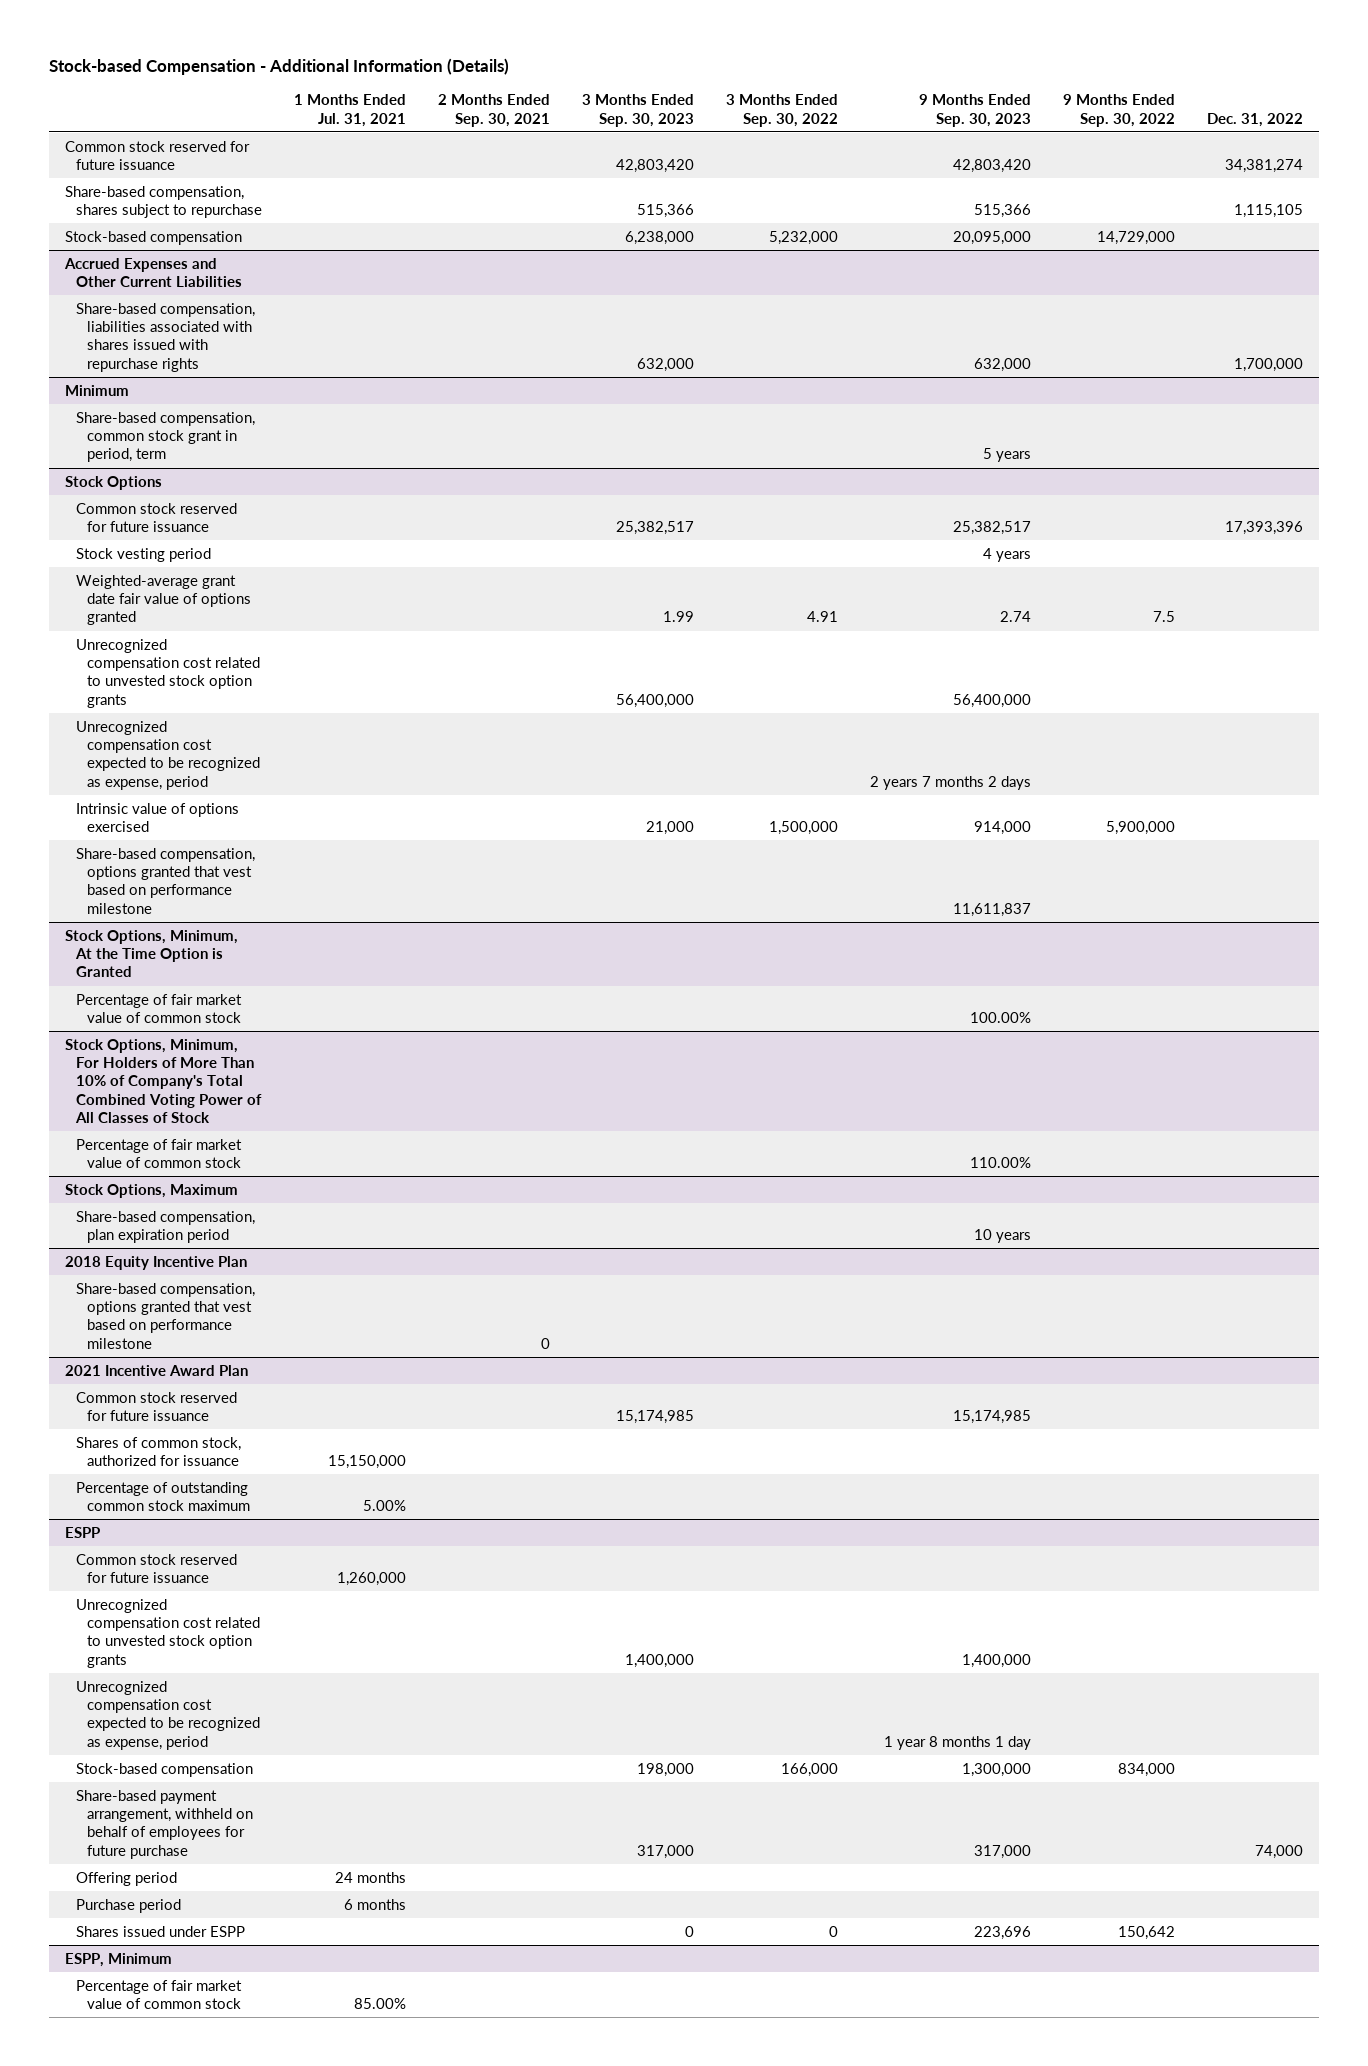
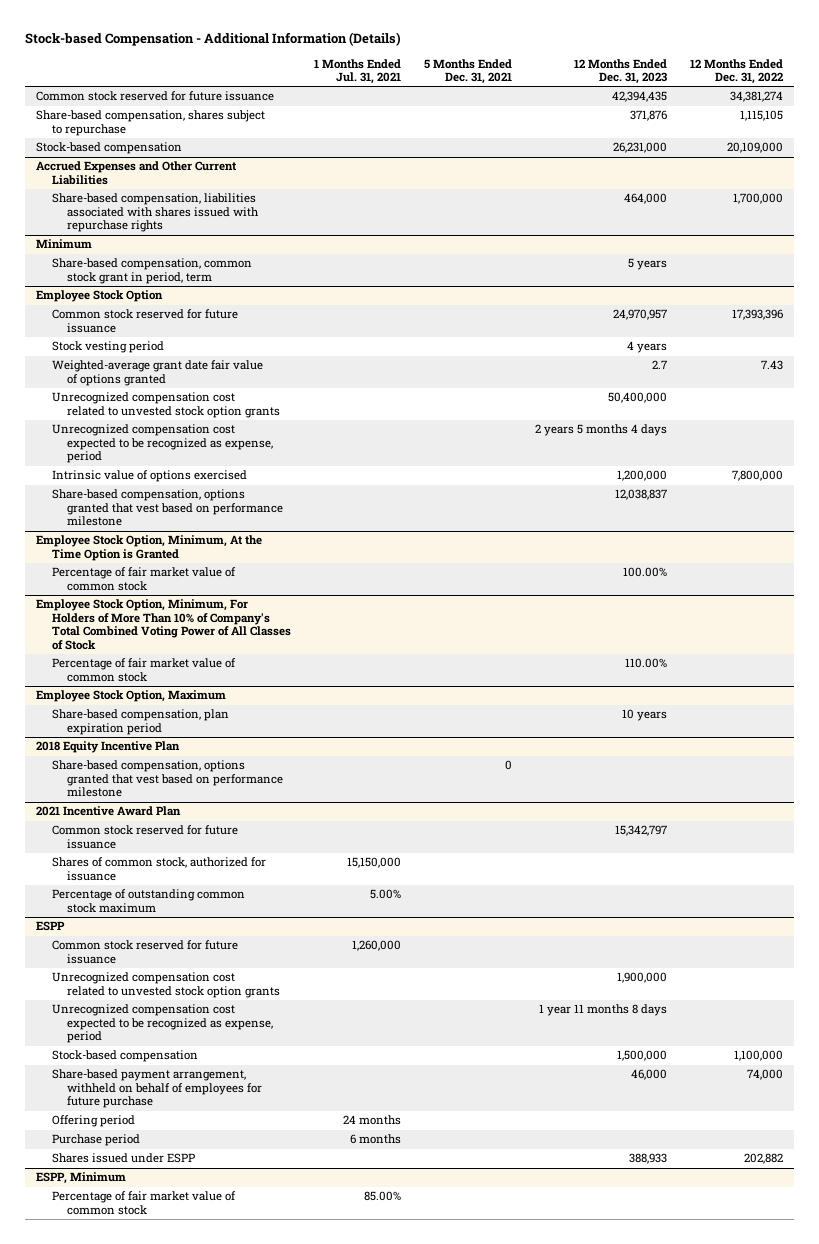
[437,94,550,127] 2 Months Ended Sep. 30, 2021 -> none
[581,94,694,127] 3 Months Ended Sep. 30, 2023 -> none
[725,94,838,127] 3 Months Ended Sep. 30, 2022 -> none
[918,94,1031,127] 9 Months Ended Sep. 30, 2023 -> none
[1062,94,1175,127] 9 Months Ended Sep. 30, 2022 -> none
[1206,112,1303,127] Dec. 31, 2022 -> none
none -> [423,58,512,85] 5 Months Ended Dec. 31, 2021
none -> [573,58,667,85] 12 Months Ended Dec. 31, 2023
none -> [689,58,783,85] 12 Months Ended Dec. 31, 2022
[65,475,163,490] Stock Options -> [36,290,164,303] Employee Stock Option
[65,929,239,978] Stock Options, Minimum, At the Time Option is Granted -> [36,535,263,561] Employee Stock Option, Minimum, At the Time Option is Granted
[65,1038,263,1124] Stock Options, Minimum, For Holders of More Than 10% of Company's Total Combined Voting Power of All Classes of Stock -> [36,599,291,650] Employee Stock Option, Minimum, For Holders of More Than 10% of Company's Total Combined Voting Power of All Classes of Stock
[65,1183,239,1198] Stock Options, Maximum -> [36,690,227,703] Employee Stock Option, Maximum

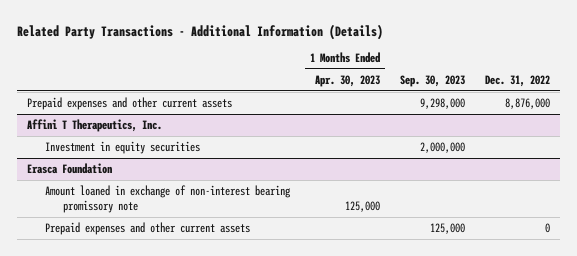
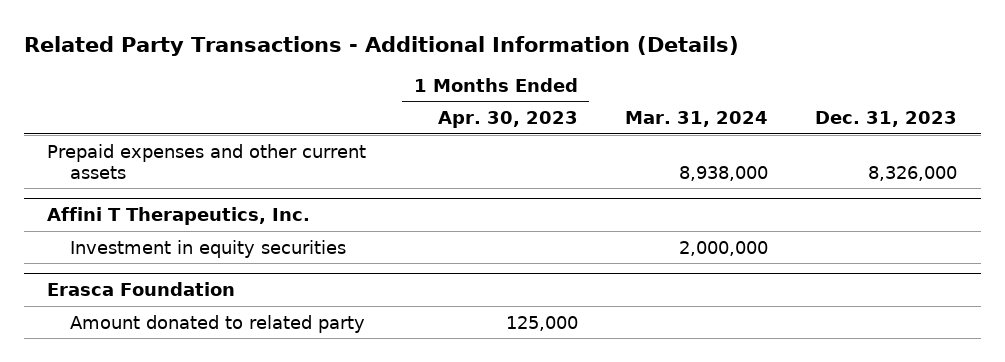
[400,74,466,87] Sep. 30, 2023 -> none
[485,74,551,87] Dec. 31, 2022 -> none
none -> [624,111,768,128] Mar. 31, 2024
none -> [815,111,958,128] Dec. 31, 2023
[45,221,251,235] Prepaid expenses and other current assets -> none
[45,184,292,214] Amount loaned in exchange of non-interest bearing promissory note -> [69,314,365,333] Amount donated to related party

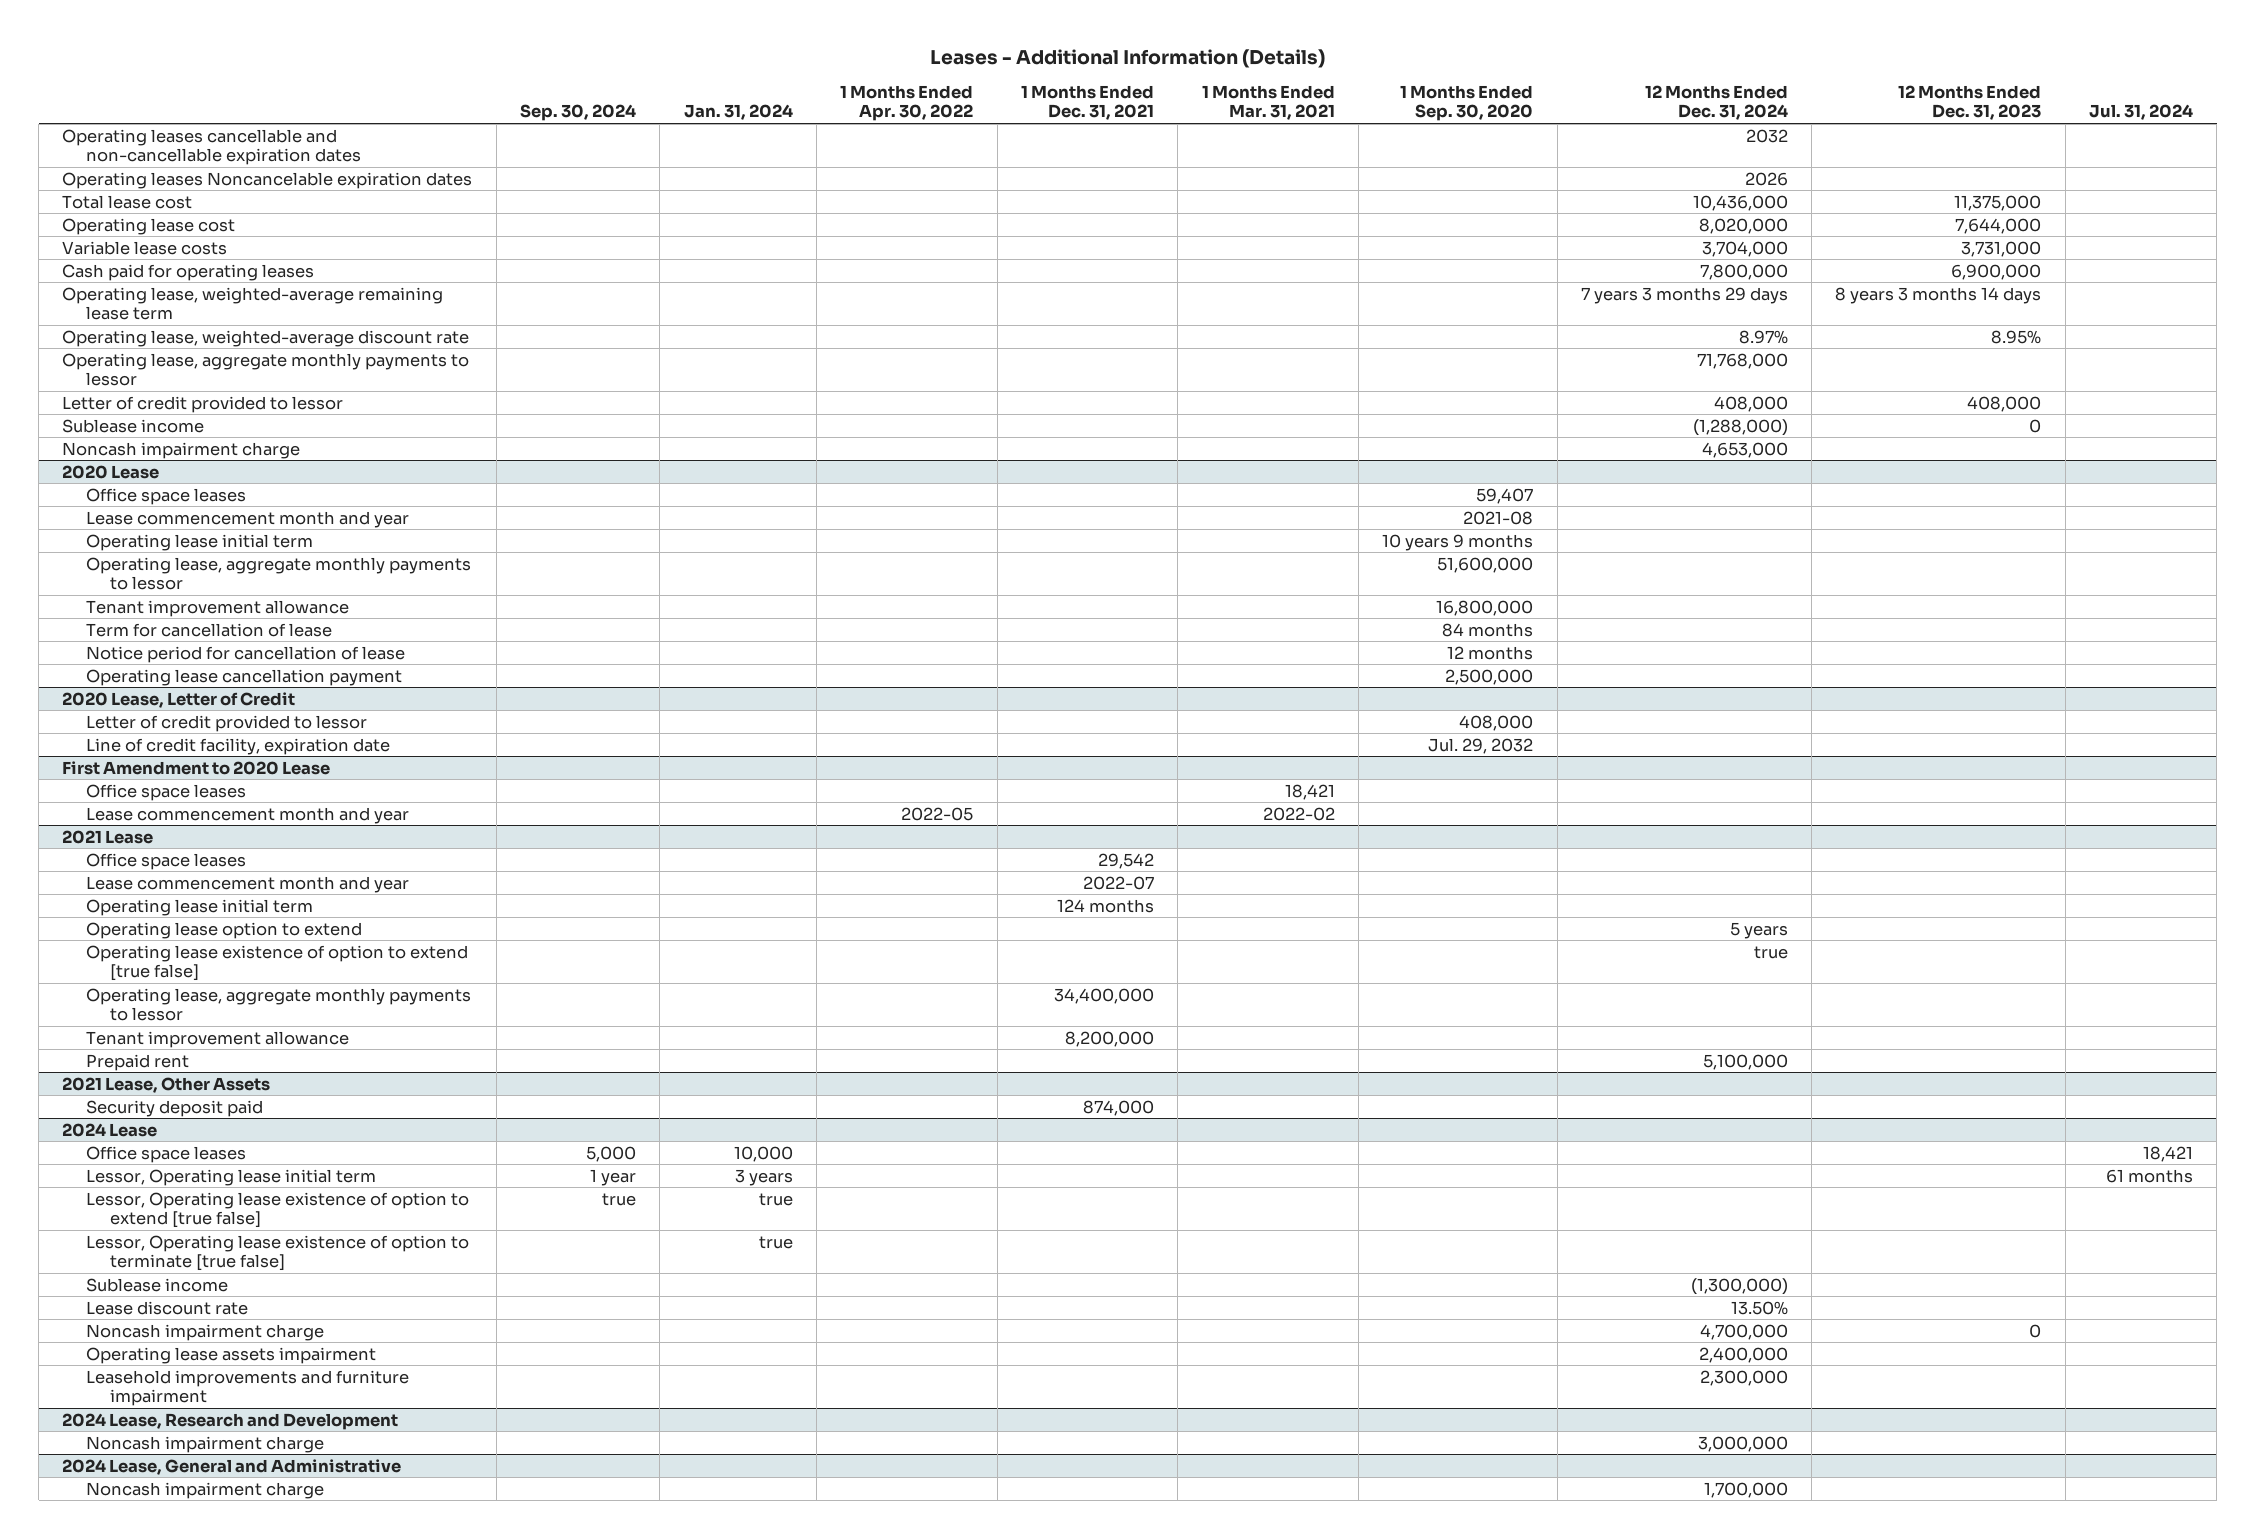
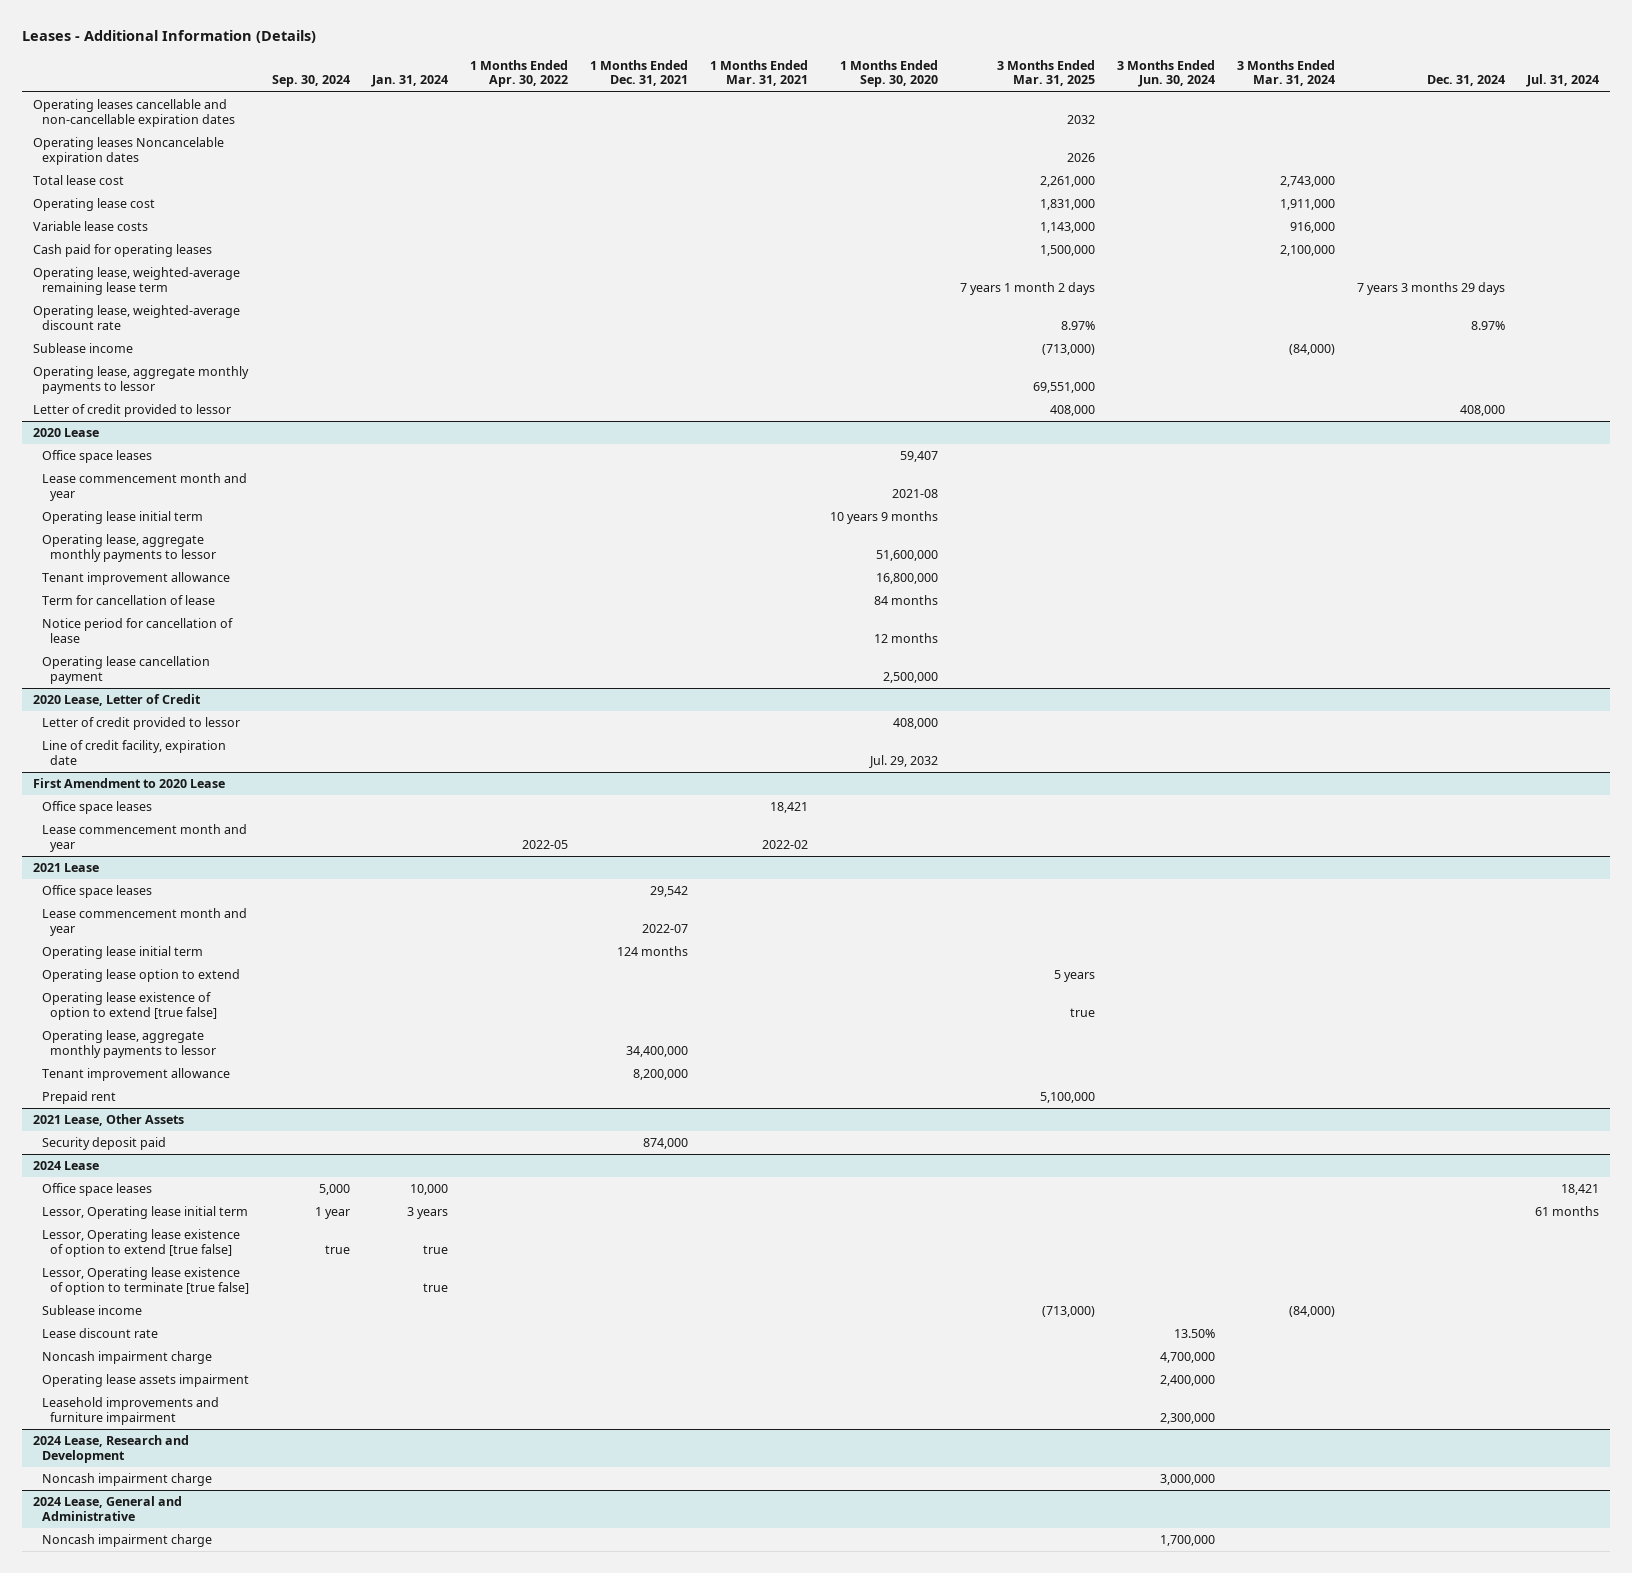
[1644,84,1788,121] 12 Months Ended Dec. 31, 2024 -> none
[1898,84,2042,121] 12 Months Ended Dec. 31, 2023 -> none
none -> [997,59,1096,87] 3 Months Ended Mar. 31, 2025
none -> [1117,59,1216,88] 3 Months Ended Jun. 30, 2024
none -> [1237,59,1336,87] 3 Months Ended Mar. 31, 2024
none -> [1427,75,1506,87] Dec. 31, 2024
[62,418,205,433] Sublease income -> [32,343,133,354] Sublease income
[62,441,301,459] Noncash impairment charge -> none

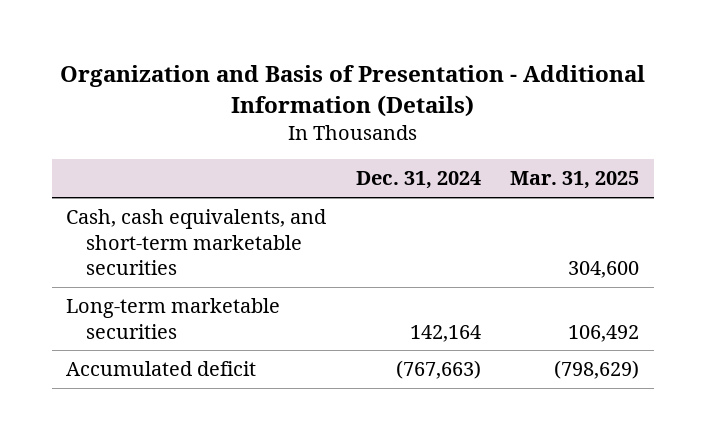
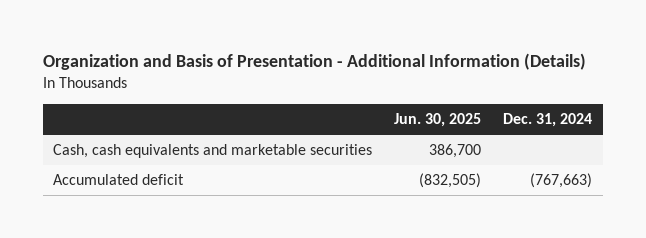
[510,171,640,190] Mar. 31, 2025 -> none
none -> [394,113,482,128] Jun. 30, 2025
[66,297,281,339] Long-term marketable securities -> none
[66,208,327,276] Cash, cash equivalents, and short-term marketable securities -> [53,144,373,159] Cash, cash equivalents and marketable securities

